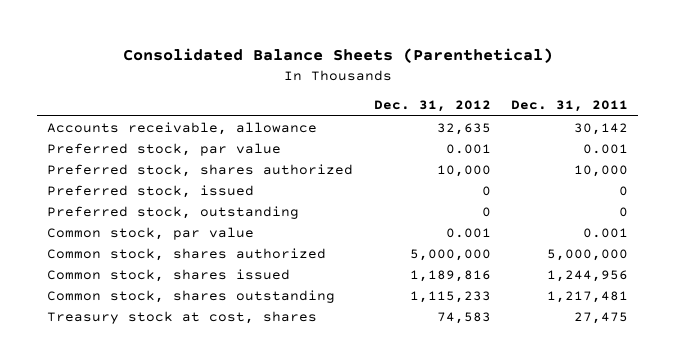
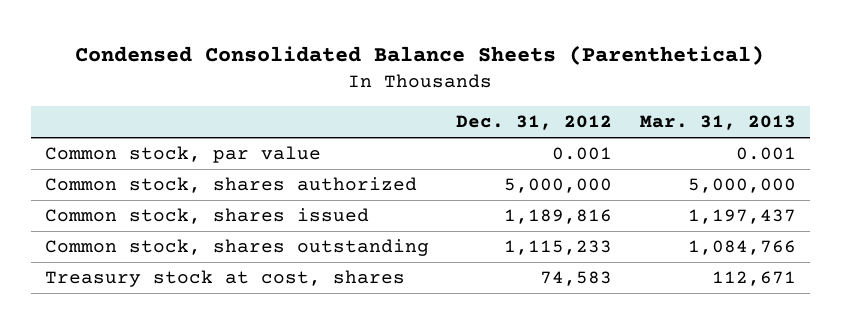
[122,48,553,64] Consolidated Balance Sheets (Parenthetical) -> [75,44,765,65] Condensed Consolidated Balance Sheets (Parenthetical)
[510,100,628,113] Dec. 31, 2011 -> none
none -> [639,115,796,131] Mar. 31, 2013
[47,121,318,135] Accounts receivable, allowance -> none
[47,142,282,156] Preferred stock, par value -> none
[47,163,354,177] Preferred stock, shares authorized -> none
[47,184,255,198] Preferred stock, issued -> none
[47,205,300,219] Preferred stock, outstanding -> none

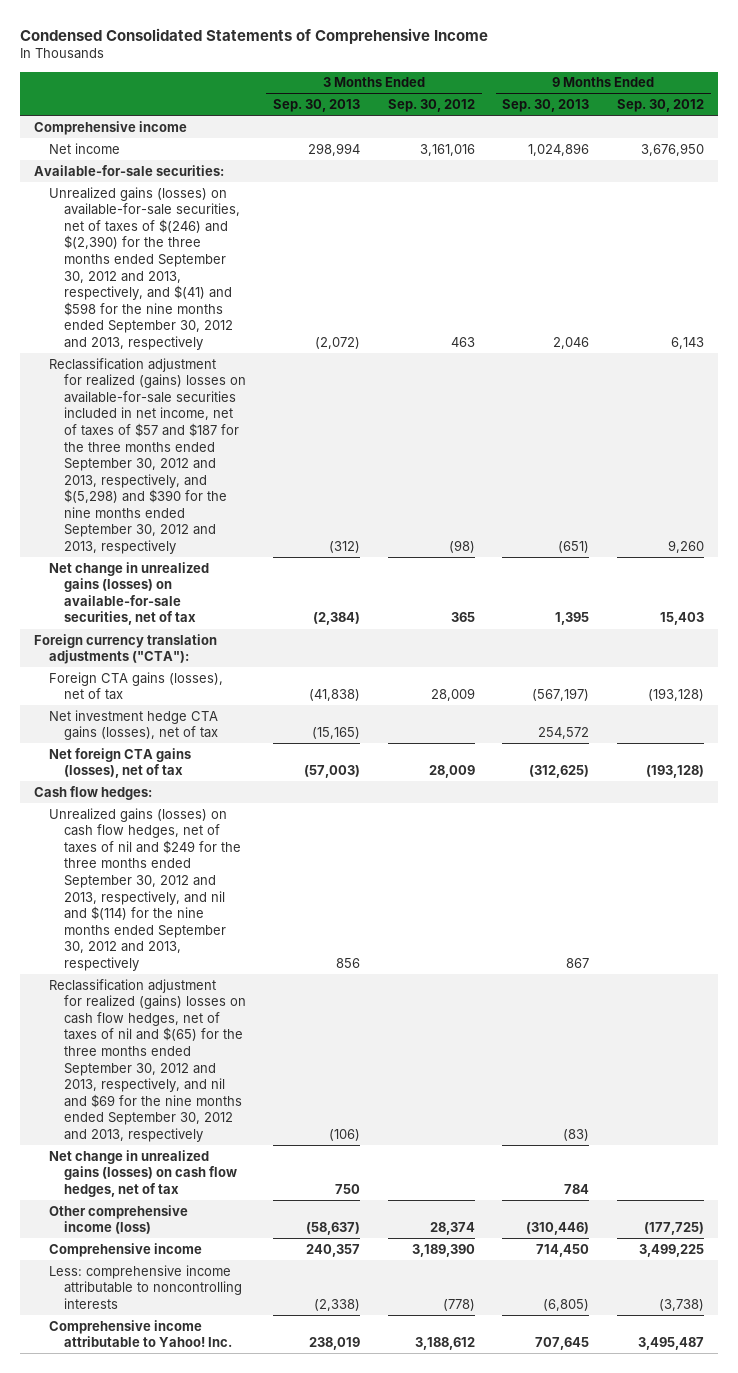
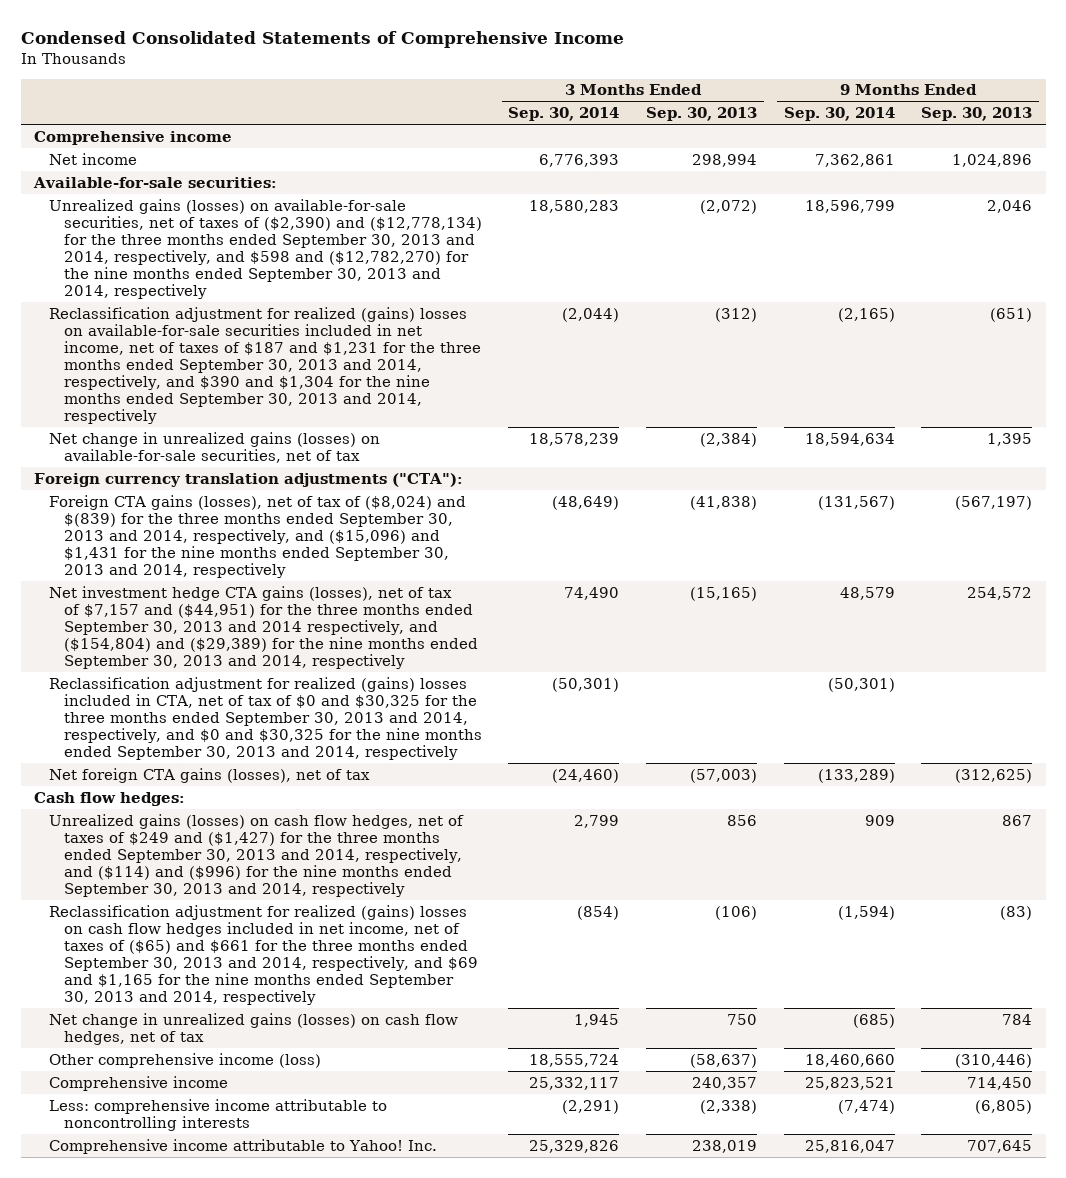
[387,99,475,113] Sep. 30, 2012 -> none
[617,99,705,113] Sep. 30, 2012 -> none
none -> [508,107,620,122] Sep. 30, 2014
none -> [783,107,895,122] Sep. 30, 2014
[48,186,240,350] Unrealized gains (losses) on available-for-sale securities, net of taxes of $(246) and $(2,390) for the three months ended September 30, 2012 and 2013, respectively, and $(41) and $598 for the nine months ended September 30, 2012 and 2013, respectively -> [48,198,482,300] Unrealized gains (losses) on available-for-sale securities, net of taxes of ($2,390) and ($12,778,134) for the three months ended September 30, 2013 and 2014, respectively, and $598 and ($12,782,270) for the nine months ended September 30, 2013 and 2014, respectively
[48,357,246,555] Reclassification adjustment for realized (gains) losses on available-for-sale securities included in net income, net of taxes of $57 and $187 for the three months ended September 30, 2012 and 2013, respectively, and $(5,298) and $390 for the nine months ended September 30, 2012 and 2013, respectively -> [48,306,481,425] Reclassification adjustment for realized (gains) losses on available-for-sale securities included in net income, net of taxes of $187 and $1,231 for the three months ended September 30, 2013 and 2014, respectively, and $390 and $1,304 for the nine months ended September 30, 2013 and 2014, respectively
[48,671,223,701] Foreign CTA gains (losses), net of tax -> [48,494,466,579] Foreign CTA gains (losses), net of tax of ($8,024) and $(839) for the three months ended September 30, 2013 and 2014, respectively, and ($15,096) and $1,431 for the nine months ended September 30, 2013 and 2014, respectively
[48,709,218,741] Net investment hedge CTA gains (losses), net of tax -> [48,585,478,670] Net investment hedge CTA gains (losses), net of tax of $7,157 and ($44,951) for the three months ended September 30, 2013 and 2014 respectively, and ($154,804) and ($29,389) for the nine months ended September 30, 2013 and 2014, respectively
none -> [48,676,482,761] Reclassification adjustment for realized (gains) losses included in CTA, net of tax of $0 and $30,325 for the three months ended September 30, 2013 and 2014, respectively, and $0 and $30,325 for the nine months ended September 30, 2013 and 2014, respectively
[48,807,241,971] Unrealized gains (losses) on cash flow hedges, net of taxes of nil and $249 for the three months ended September 30, 2012 and 2013, respectively, and nil and $(114) for the nine months ended September 30, 2012 and 2013, respectively -> [48,813,464,898] Unrealized gains (losses) on cash flow hedges, net of taxes of $249 and ($1,427) for the three months ended September 30, 2013 and 2014, respectively, and ($114) and ($996) for the nine months ended September 30, 2013 and 2014, respectively
[48,978,246,1142] Reclassification adjustment for realized (gains) losses on cash flow hedges, net of taxes of nil and $(65) for the three months ended September 30, 2012 and 2013, respectively, and nil and $69 for the nine months ended September 30, 2012 and 2013, respectively -> [48,904,478,1006] Reclassification adjustment for realized (gains) losses on cash flow hedges included in net income, net of taxes of ($65) and $661 for the three months ended September 30, 2013 and 2014, respectively, and $69 and $1,165 for the nine months ended September 30, 2013 and 2014, respectively

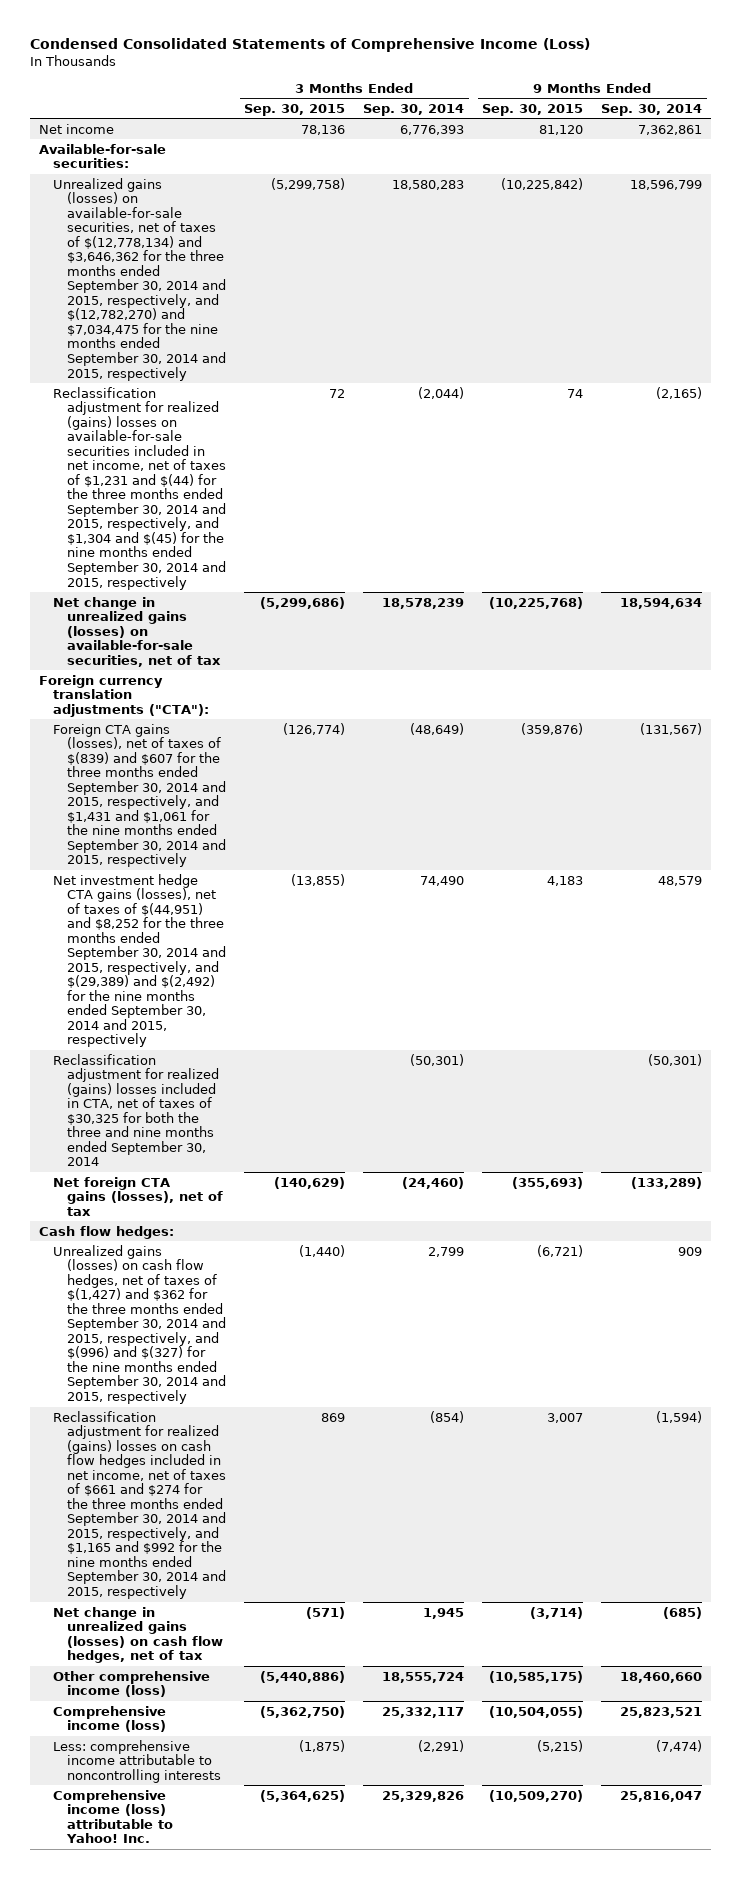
[20,30,624,48] Condensed Consolidated Statements of Comprehensive Income -> [29,38,590,53] Condensed Consolidated Statements of Comprehensive Income (Loss)
[646,107,758,122] Sep. 30, 2013 -> none
[921,107,1033,122] Sep. 30, 2013 -> none
none -> [244,103,346,116] Sep. 30, 2015
none -> [482,103,584,116] Sep. 30, 2015
[34,130,233,145] Comprehensive income -> none
[48,198,482,300] Unrealized gains (losses) on available-for-sale securities, net of taxes of ($2,390) and ($12,778,134) for the three months ended September 30, 2013 and 2014, respectively, and $598 and ($12,782,270) for the nine months ended September 30, 2013 and 2014, respectively -> [53,177,227,381] Unrealized gains (losses) on available-for-sale securities, net of taxes of $(12,778,134) and $3,646,362 for the three months ended September 30, 2014 and 2015, respectively, and $(12,782,270) and $7,034,475 for the nine months ended September 30, 2014 and 2015, respectively
[48,306,481,425] Reclassification adjustment for realized (gains) losses on available-for-sale securities included in net income, net of taxes of $187 and $1,231 for the three months ended September 30, 2013 and 2014, respectively, and $390 and $1,304 for the nine months ended September 30, 2013 and 2014, respectively -> [53,386,227,590] Reclassification adjustment for realized (gains) losses on available-for-sale securities included in net income, net of taxes of $1,231 and $(44) for the three months ended September 30, 2014 and 2015, respectively, and $1,304 and $(45) for the nine months ended September 30, 2014 and 2015, respectively
[48,494,466,579] Foreign CTA gains (losses), net of tax of ($8,024) and $(839) for the three months ended September 30, 2013 and 2014, respectively, and ($15,096) and $1,431 for the nine months ended September 30, 2013 and 2014, respectively -> [53,723,227,868] Foreign CTA gains (losses), net of taxes of $(839) and $607 for the three months ended September 30, 2014 and 2015, respectively, and $1,431 and $1,061 for the nine months ended September 30, 2014 and 2015, respectively
[48,585,478,670] Net investment hedge CTA gains (losses), net of tax of $7,157 and ($44,951) for the three months ended September 30, 2013 and 2014 respectively, and ($154,804) and ($29,389) for the nine months ended September 30, 2013 and 2014, respectively -> [53,873,227,1048] Net investment hedge CTA gains (losses), net of taxes of $(44,951) and $8,252 for the three months ended September 30, 2014 and 2015, respectively, and $(29,389) and $(2,492) for the nine months ended September 30, 2014 and 2015, respectively
[48,676,482,761] Reclassification adjustment for realized (gains) losses included in CTA, net of tax of $0 and $30,325 for the three months ended September 30, 2013 and 2014, respectively, and $0 and $30,325 for the nine months ended September 30, 2013 and 2014, respectively -> [53,1053,220,1167] Reclassification adjustment for realized (gains) losses included in CTA, net of taxes of $30,325 for both the three and nine months ended September 30, 2014
[48,813,464,898] Unrealized gains (losses) on cash flow hedges, net of taxes of $249 and ($1,427) for the three months ended September 30, 2013 and 2014, respectively, and ($114) and ($996) for the nine months ended September 30, 2013 and 2014, respectively -> [53,1244,227,1404] Unrealized gains (losses) on cash flow hedges, net of taxes of $(1,427) and $362 for the three months ended September 30, 2014 and 2015, respectively, and $(996) and $(327) for the nine months ended September 30, 2014 and 2015, respectively
[48,904,478,1006] Reclassification adjustment for realized (gains) losses on cash flow hedges included in net income, net of taxes of ($65) and $661 for the three months ended September 30, 2013 and 2014, respectively, and $69 and $1,165 for the nine months ended September 30, 2013 and 2014, respectively -> [53,1410,227,1600] Reclassification adjustment for realized (gains) losses on cash flow hedges included in net income, net of taxes of $661 and $274 for the three months ended September 30, 2014 and 2015, respectively, and $1,165 and $992 for the nine months ended September 30, 2014 and 2015, respectively
[48,1075,228,1091] Comprehensive income -> [53,1705,167,1733] Comprehensive income (loss)
[48,1138,437,1154] Comprehensive income attributable to Yahoo! Inc. -> [53,1789,174,1844] Comprehensive income (loss) attributable to Yahoo! Inc.

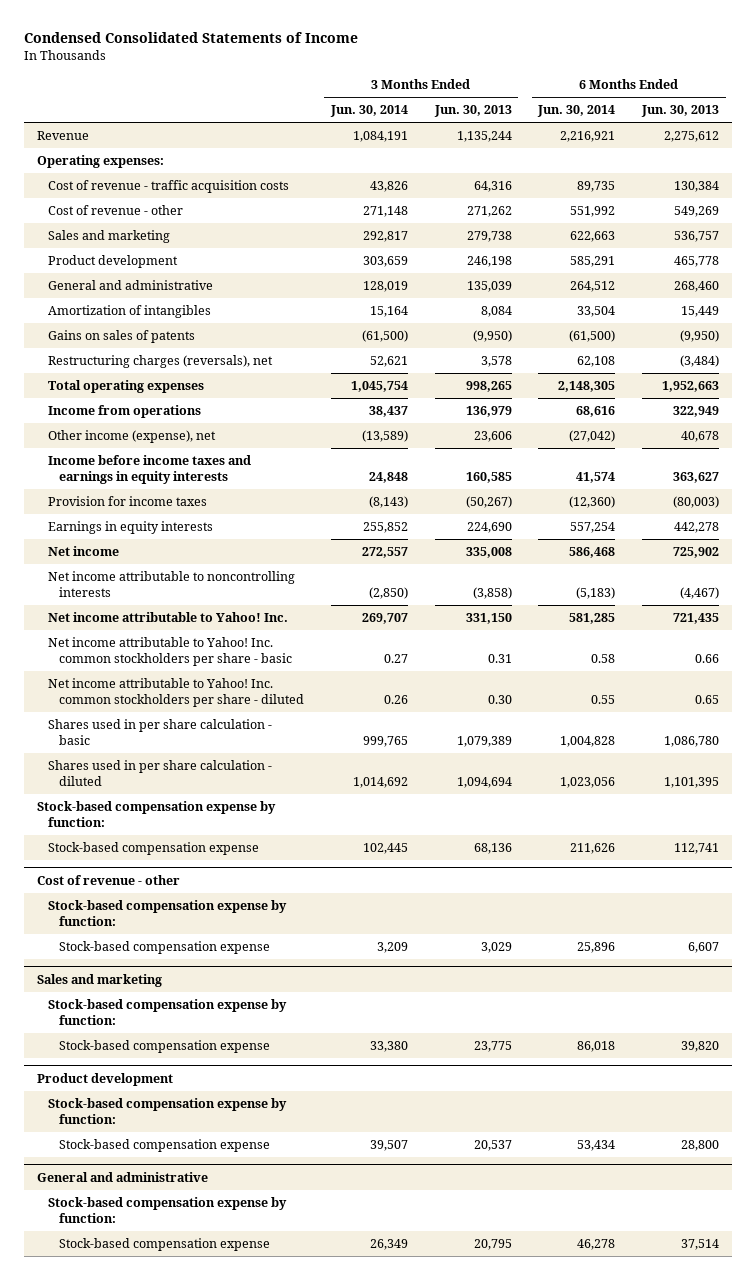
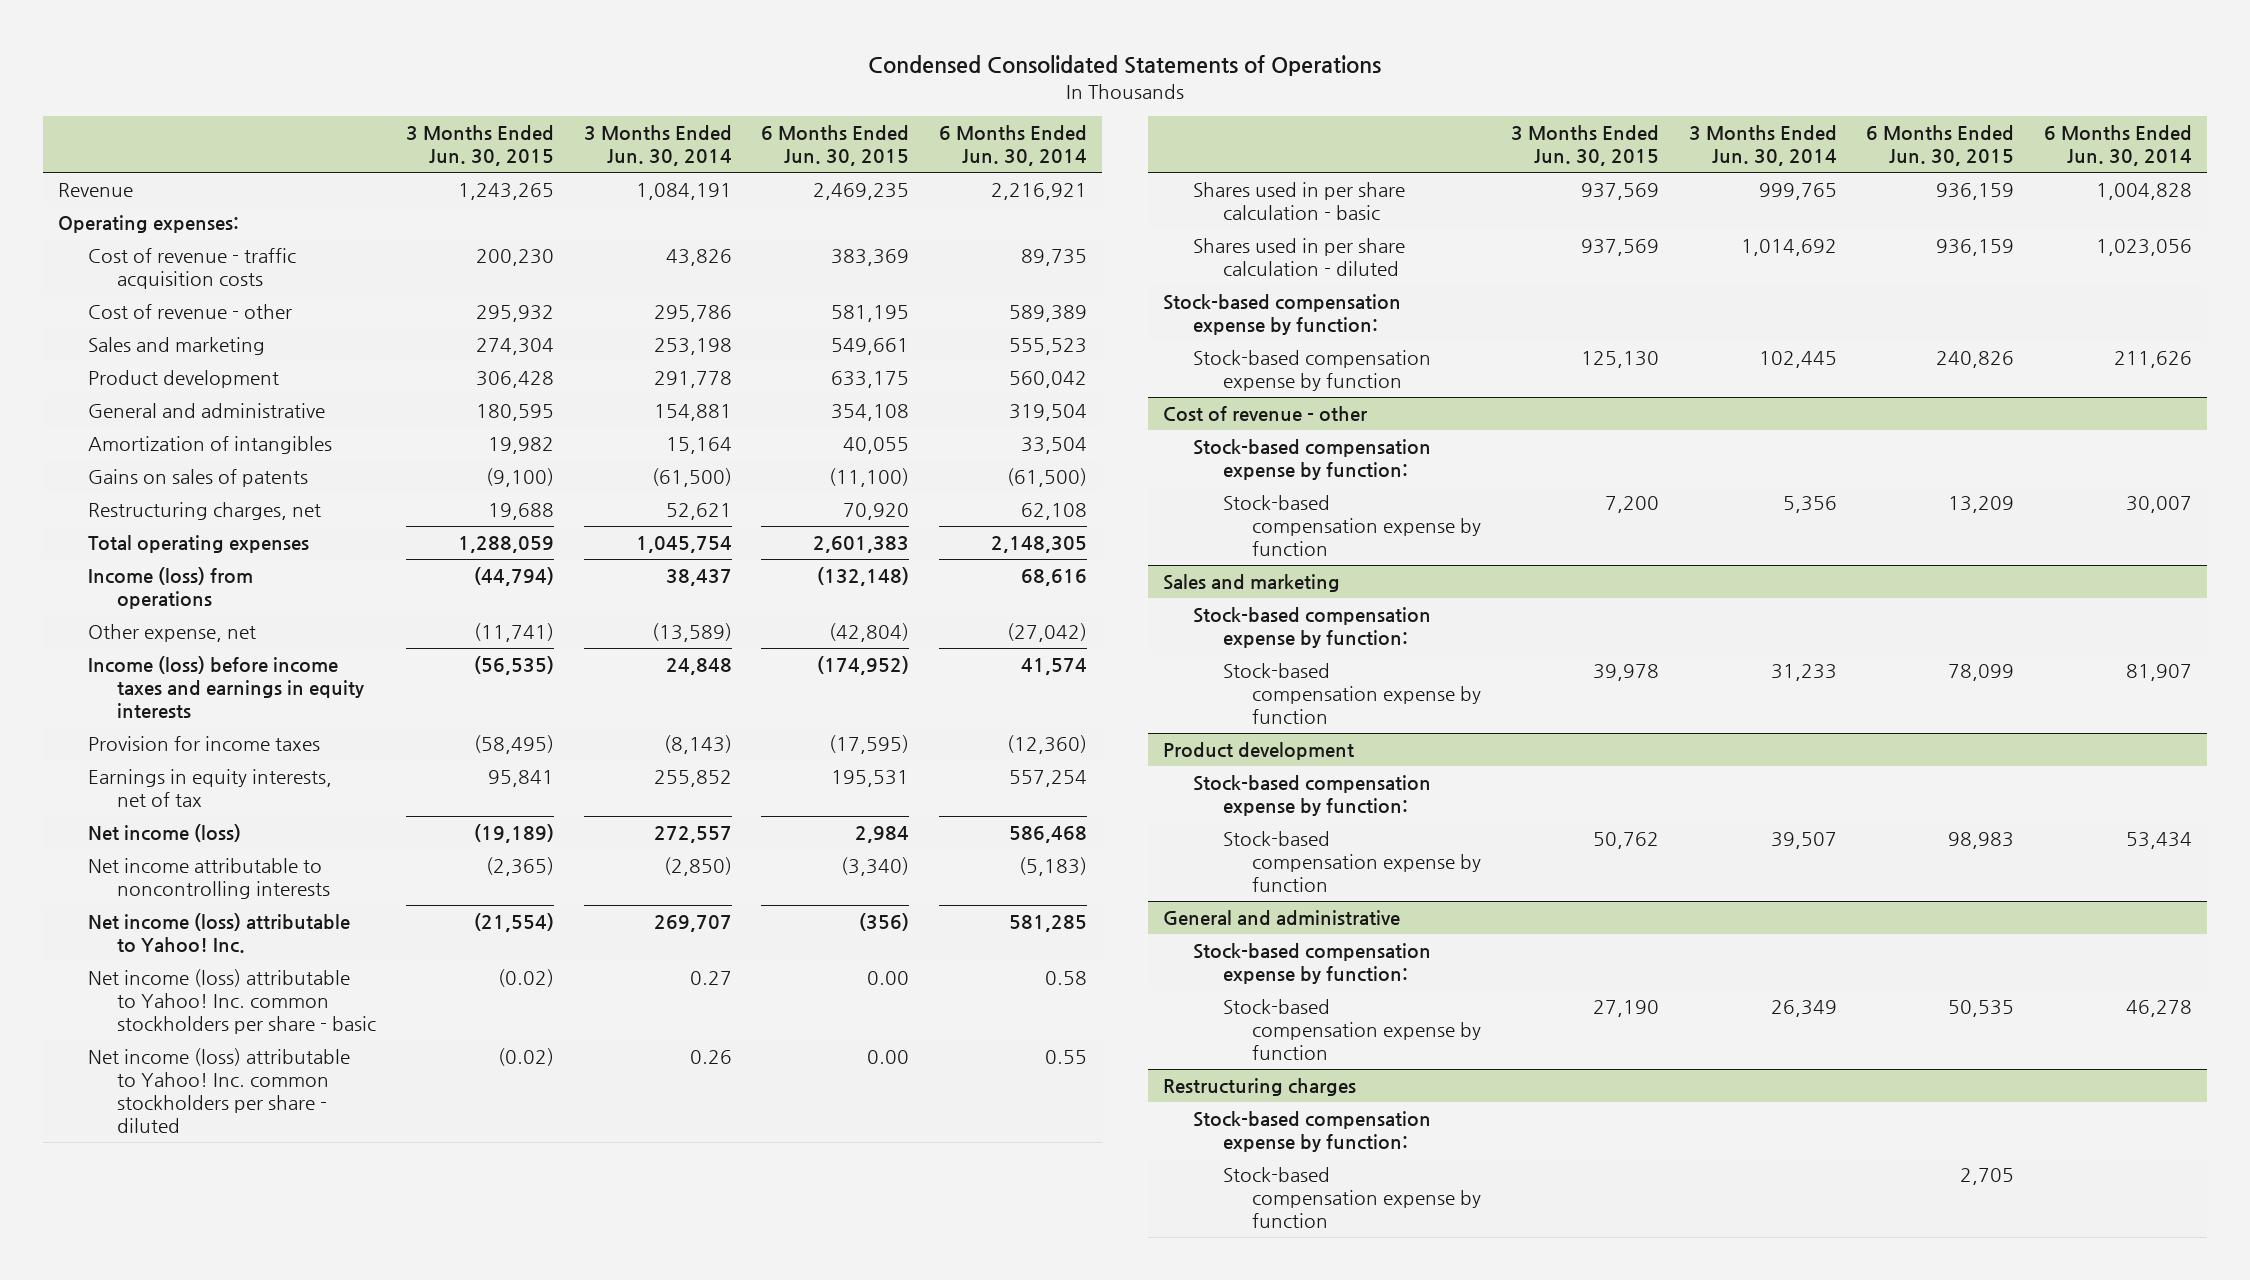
[23,32,358,44] Condensed Consolidated Statements of Income -> [867,55,1381,77] Condensed Consolidated Statements of Operations
[433,105,512,118] Jun. 30, 2013 -> none
[640,105,719,118] Jun. 30, 2013 -> none
none -> [406,125,555,167] 3 Months Ended Jun. 30, 2015
none -> [761,125,910,167] 6 Months Ended Jun. 30, 2015
[362,205,408,217] 271,148 -> [653,305,732,323] 295,786
[570,205,616,217] 551,992 -> [1008,305,1087,323] 589,389
[362,230,408,242] 292,817 -> [653,338,732,356] 253,198
[570,230,616,242] 622,663 -> [1008,338,1087,356] 555,523
[362,255,408,267] 303,659 -> [653,371,732,389] 291,778
[570,255,616,267] 585,291 -> [1008,371,1087,389] 560,042
[362,280,408,292] 128,019 -> [653,404,732,422] 154,881
[570,280,616,292] 264,512 -> [1008,404,1087,422] 319,504
[48,354,274,368] Restructuring charges (reversals), net -> [87,502,321,521] Restructuring charges, net
[48,404,202,418] Income from operations -> [87,567,253,610] Income (loss) from operations
[48,429,217,443] Other income (expense), net -> [87,624,256,643] Other expense, net
[48,454,252,484] Income before income taxes and earnings in equity interests -> [87,656,365,718] Income (loss) before income taxes and earnings in equity interests
[48,520,214,534] Earnings in equity interests -> [87,769,332,808] Earnings in equity interests, net of tax
[48,545,120,556] Net income -> [87,824,241,843] Net income (loss)
[48,611,289,622] Net income attributable to Yahoo! Inc. -> [87,913,350,954] Net income (loss) attributable to Yahoo! Inc.
[48,636,293,666] Net income attributable to Yahoo! Inc. common stockholders per share - basic -> [87,969,377,1034] Net income (loss) attributable to Yahoo! Inc. common stockholders per share - basic
[48,677,305,707] Net income attributable to Yahoo! Inc. common stockholders per share - diluted -> [87,1048,350,1133] Net income (loss) attributable to Yahoo! Inc. common stockholders per share - diluted
[48,841,260,855] Stock-based compensation expense -> [1192,350,1431,392] Stock-based compensation expense by function
[59,940,271,954] Stock-based compensation expense -> [1222,495,1482,556] Stock-based compensation expense by function
[376,941,408,953] 3,209 -> [1782,496,1837,514] 5,356
[577,941,616,953] 25,896 -> [2125,496,2192,514] 30,007
[59,1039,271,1053] Stock-based compensation expense -> [1222,663,1482,724] Stock-based compensation expense by function
[369,1040,408,1052] 33,380 -> [1770,664,1837,682] 31,233
[577,1040,616,1052] 86,018 -> [2125,664,2192,682] 81,907
[59,1138,271,1152] Stock-based compensation expense -> [1222,831,1482,892] Stock-based compensation expense by function
[59,1237,271,1251] Stock-based compensation expense -> [1222,999,1482,1060] Stock-based compensation expense by function
none -> [1163,1078,1357,1097] Restructuring charges
none -> [1192,1111,1431,1153] Stock-based compensation expense by function:
none -> [1222,1167,1482,1228] Stock-based compensation expense by function

